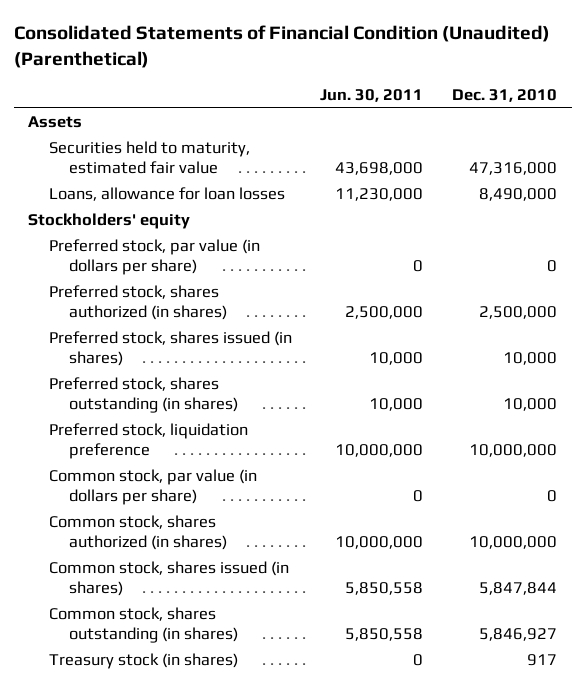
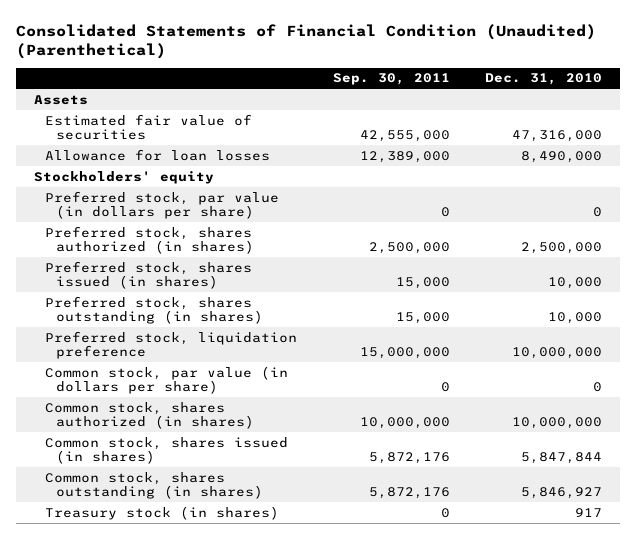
[320,88,424,102] Jun. 30, 2011 -> none
none -> [332,73,450,86] Sep. 30, 2011
[48,141,250,175] Securities held to maturity, estimated fair value -> [45,113,253,141] Estimated fair value of securities
[48,187,285,202] Loans, allowance for loan losses -> [45,148,271,161] Allowance for loan losses

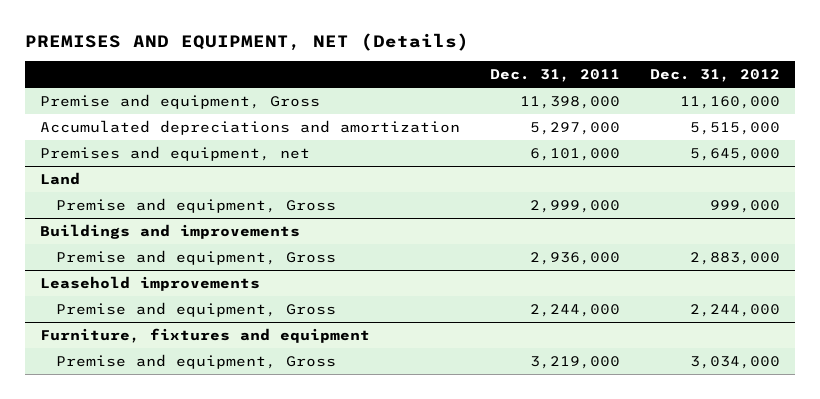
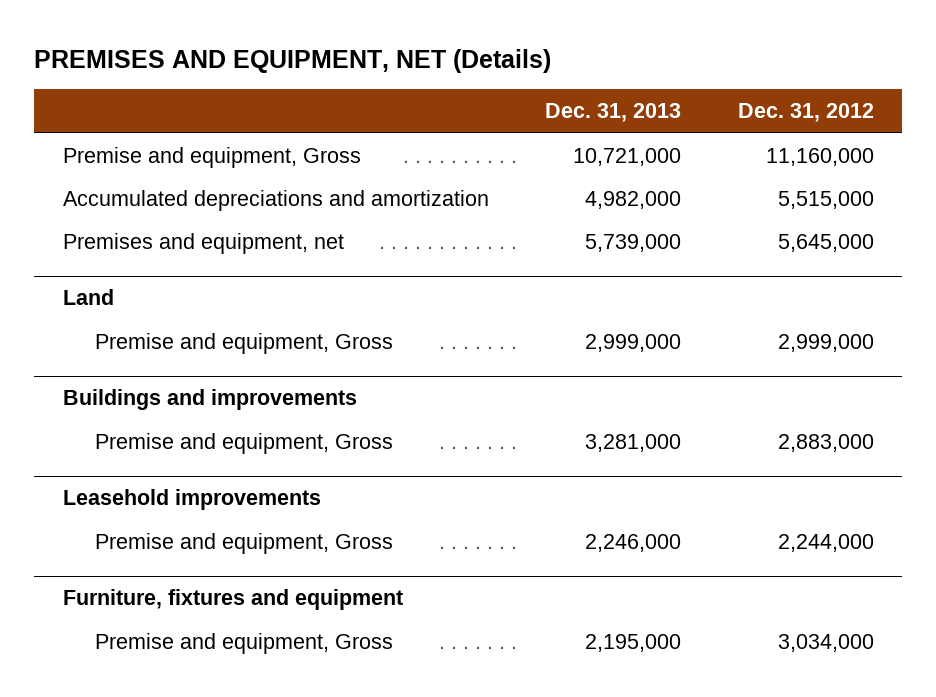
[490,69,621,83] Dec. 31, 2011 -> none
none -> [545,103,682,123] Dec. 31, 2013
[710,200,781,214] 999,000 -> [777,334,874,353] 2,999,000

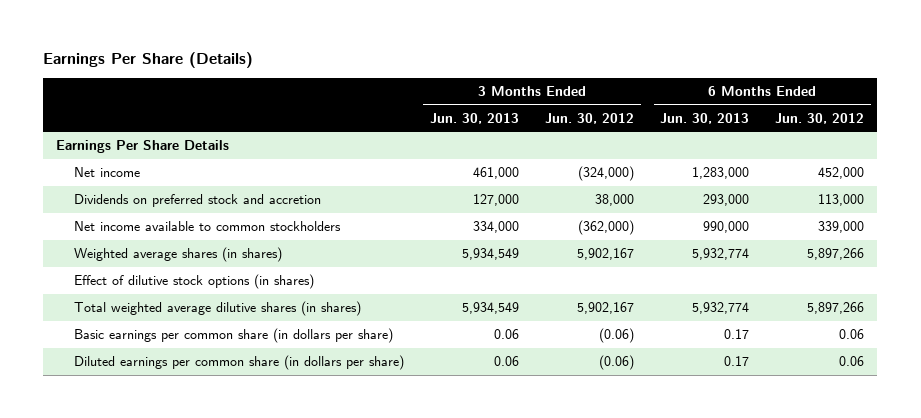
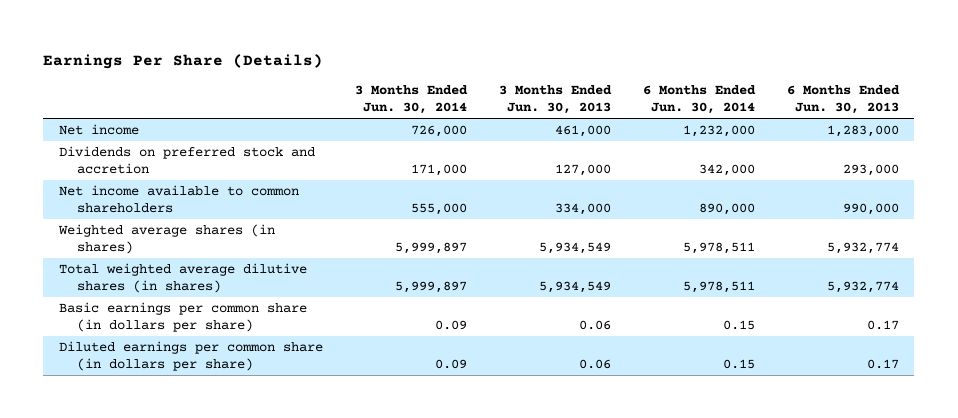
[544,112,634,124] Jun. 30, 2012 -> none
[775,112,865,124] Jun. 30, 2012 -> none
none -> [355,85,469,115] 3 Months Ended Jun. 30, 2014
none -> [642,85,756,115] 6 Months Ended Jun. 30, 2014
[56,140,230,154] Earnings Per Share Details -> none
[73,221,341,232] Net income available to common stockholders -> [59,185,300,214] Net income available to common shareholders
[73,274,314,290] Effect of dilutive stock options (in shares) -> none

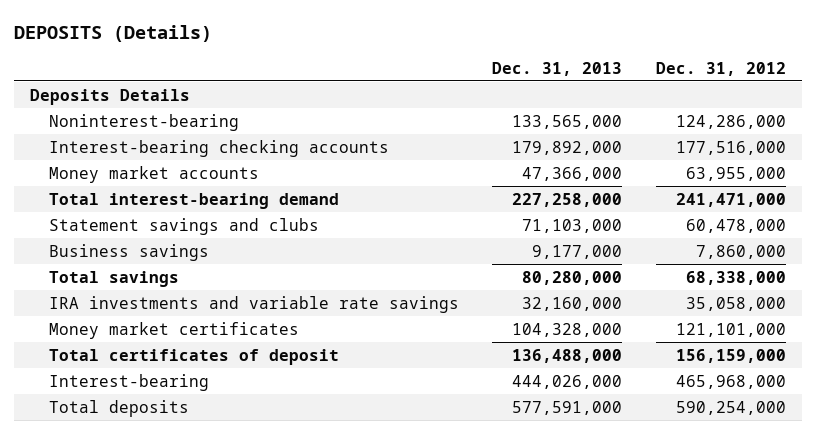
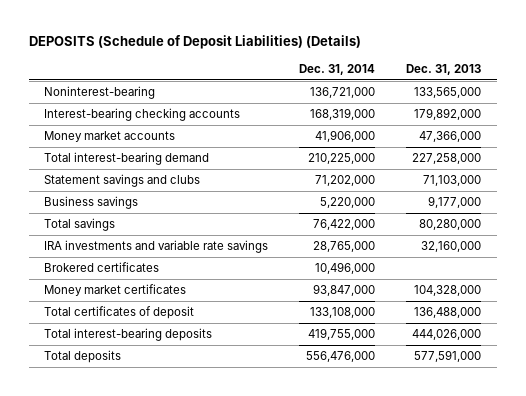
[13,24,212,42] DEPOSITS (Details) -> [28,35,361,50] DEPOSITS (Schedule of Deposit Liabilities) (Details)
[655,61,786,76] Dec. 31, 2012 -> none
none -> [299,63,376,75] Dec. 31, 2014
[30,88,191,105] Deposits Details -> none
none -> [44,262,160,273] Brokered certificates
[49,373,210,391] Interest-bearing -> [44,328,213,342] Total interest-bearing deposits

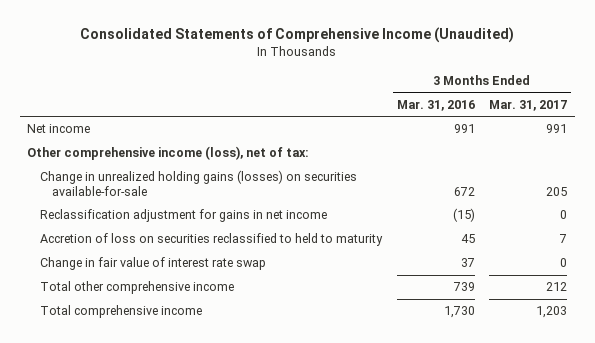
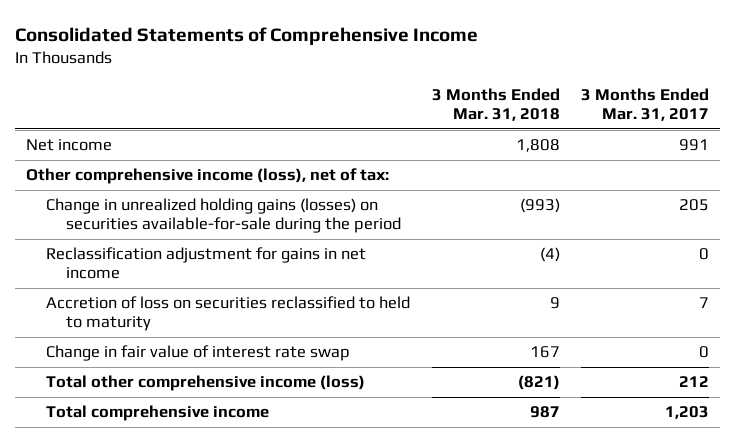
[80,27,515,44] Consolidated Statements of Comprehensive Income (Unaudited) -> [15,26,479,45] Consolidated Statements of Comprehensive Income
[396,99,475,111] Mar. 31, 2016 -> none
none -> [431,87,560,122] 3 Months Ended Mar. 31, 2018
[39,170,357,196] Change in unrealized holding gains (losses) on securities available-for-sale -> [46,198,402,234] Change in unrealized holding gains (losses) on securities available-for-sale during the period
[39,281,234,295] Total other comprehensive income -> [46,375,366,392] Total other comprehensive income (loss)

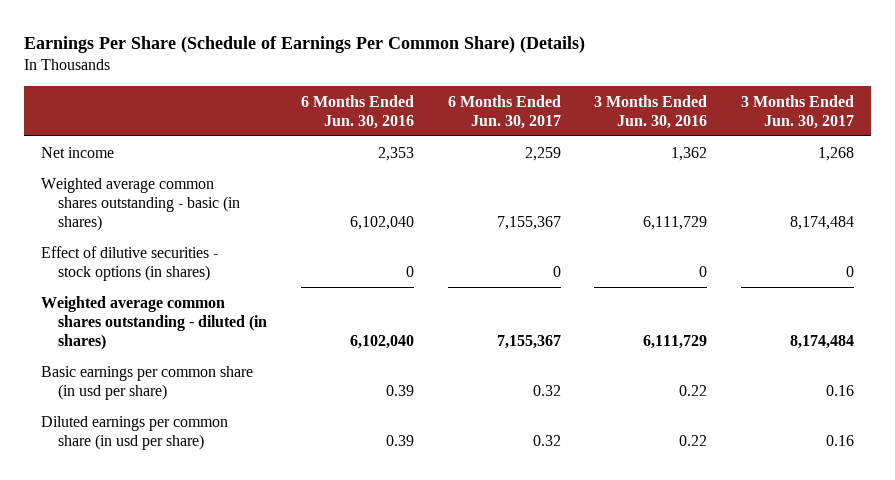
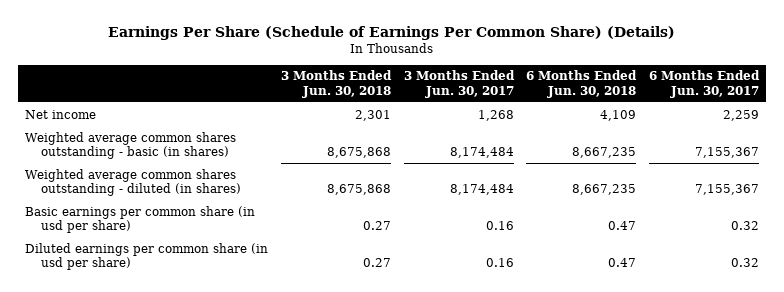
[301,94,415,129] 6 Months Ended Jun. 30, 2016 -> none
[594,94,708,129] 3 Months Ended Jun. 30, 2016 -> none
none -> [280,70,392,98] 3 Months Ended Jun. 30, 2018
none -> [526,70,638,98] 6 Months Ended Jun. 30, 2018
[41,245,219,281] Effect of dilutive securities - stock options (in shares) -> none

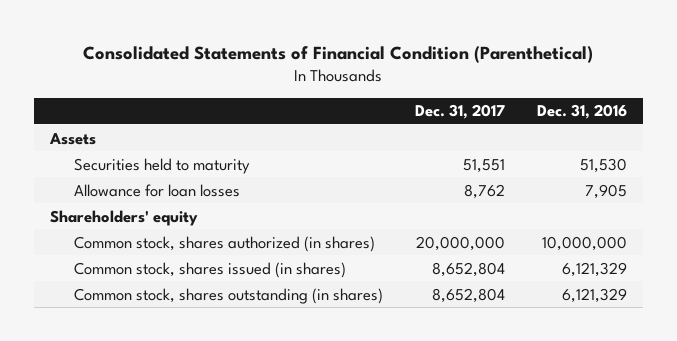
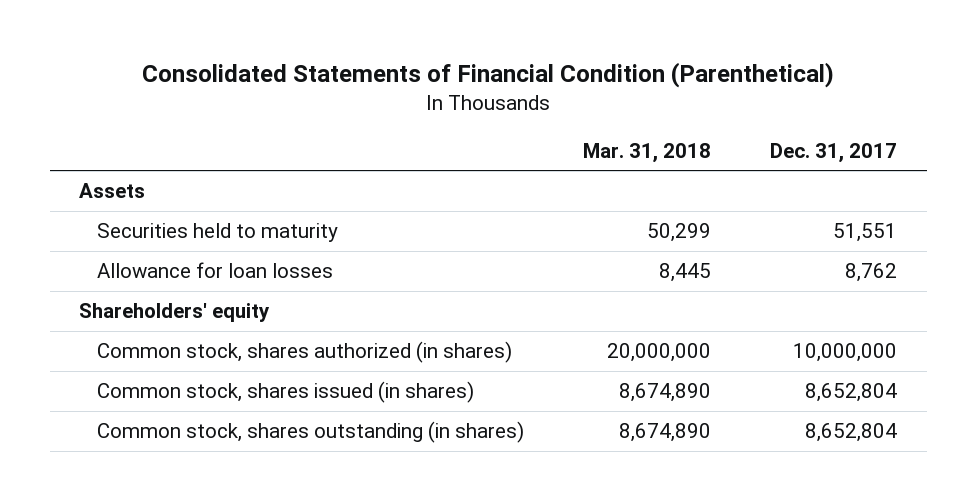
[536,104,627,120] Dec. 31, 2016 -> none
none -> [583,142,712,163] Mar. 31, 2018
[415,235,505,251] 20,000,000 -> [793,343,898,363] 10,000,000

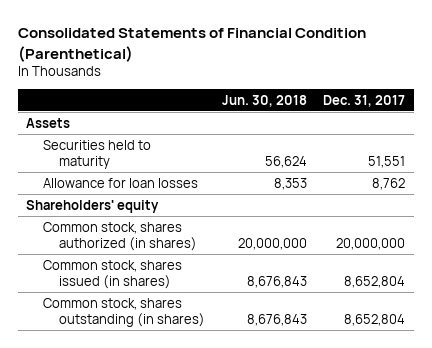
[583,142,712,163] Mar. 31, 2018 -> none
none -> [221,94,307,107] Jun. 30, 2018
[793,343,898,363] 10,000,000 -> [336,237,406,250] 20,000,000

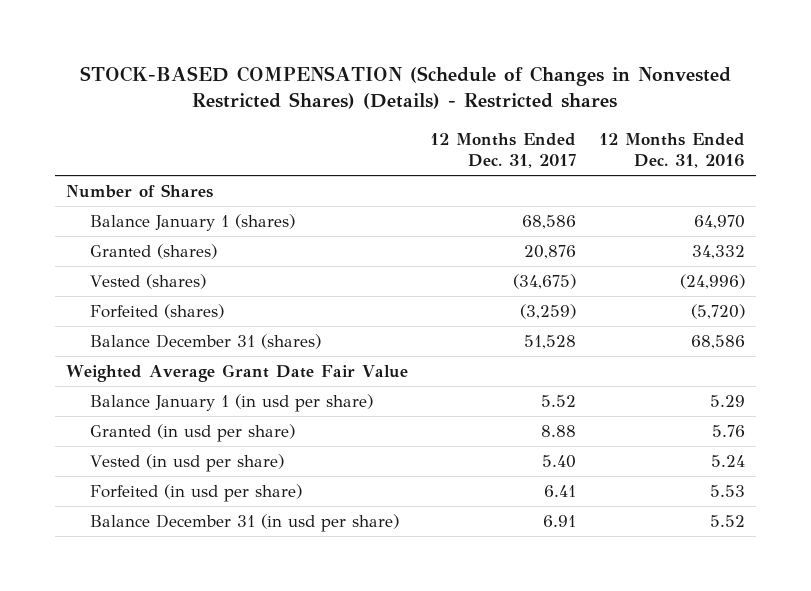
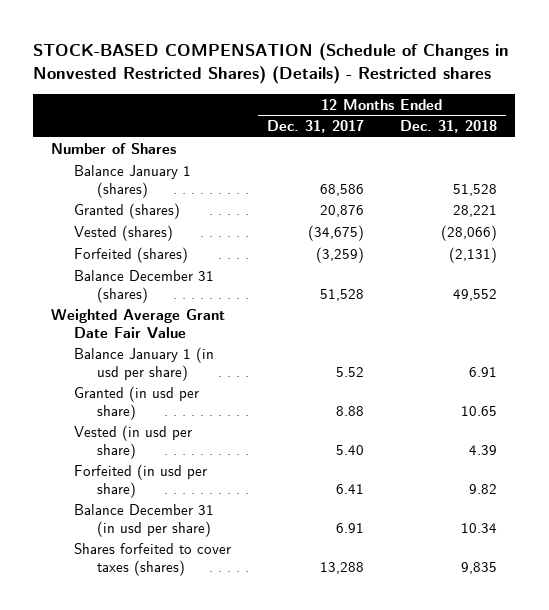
[598,132,745,169] 12 Months Ended Dec. 31, 2016 -> none
none -> [400,120,498,134] Dec. 31, 2018
none -> [74,542,232,576] Shares forfeited to cover taxes (shares)

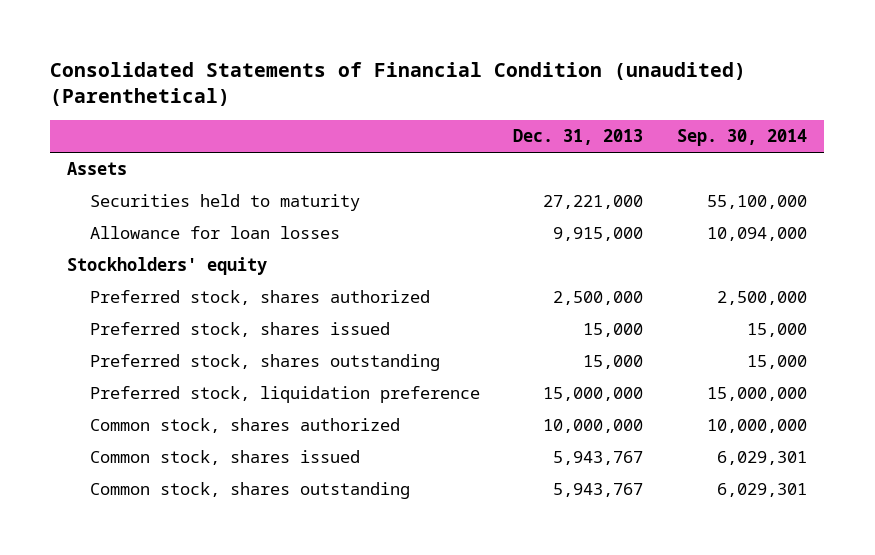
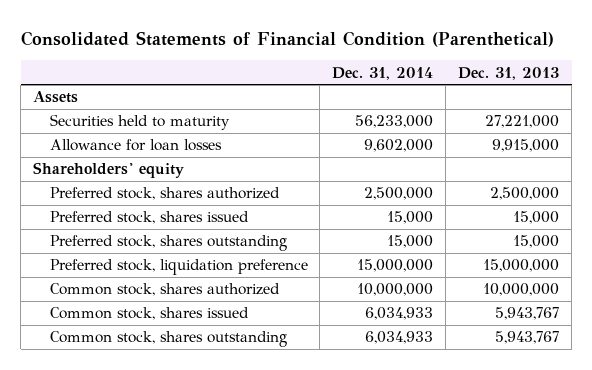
[50,61,747,107] Consolidated Statements of Financial Condition (unaudited) (Parenthetical) -> [20,30,554,47] Consolidated Statements of Financial Condition (Parenthetical)
[677,129,808,147] Sep. 30, 2014 -> none
none -> [332,66,434,80] Dec. 31, 2014
[67,257,268,276] Stockholders' equity -> [32,162,184,179] Shareholders' equity

